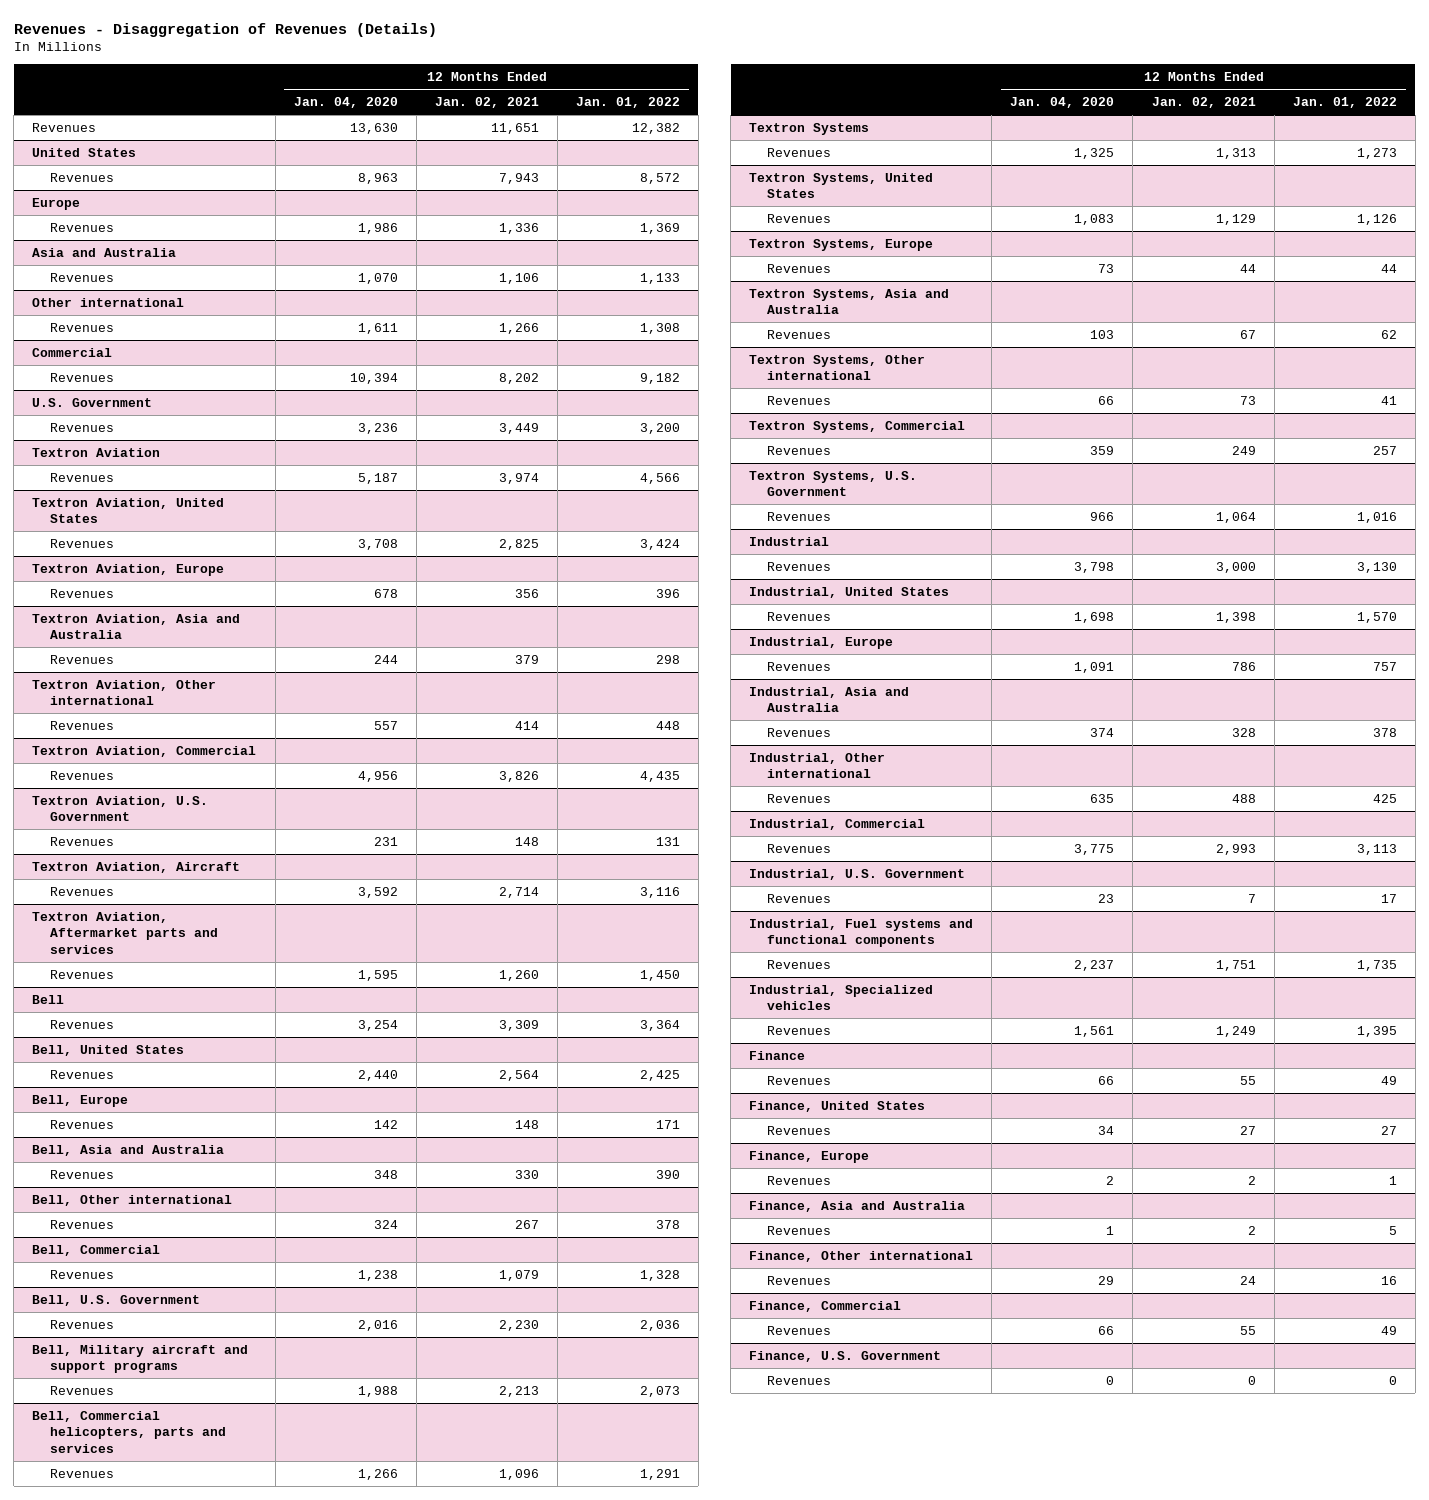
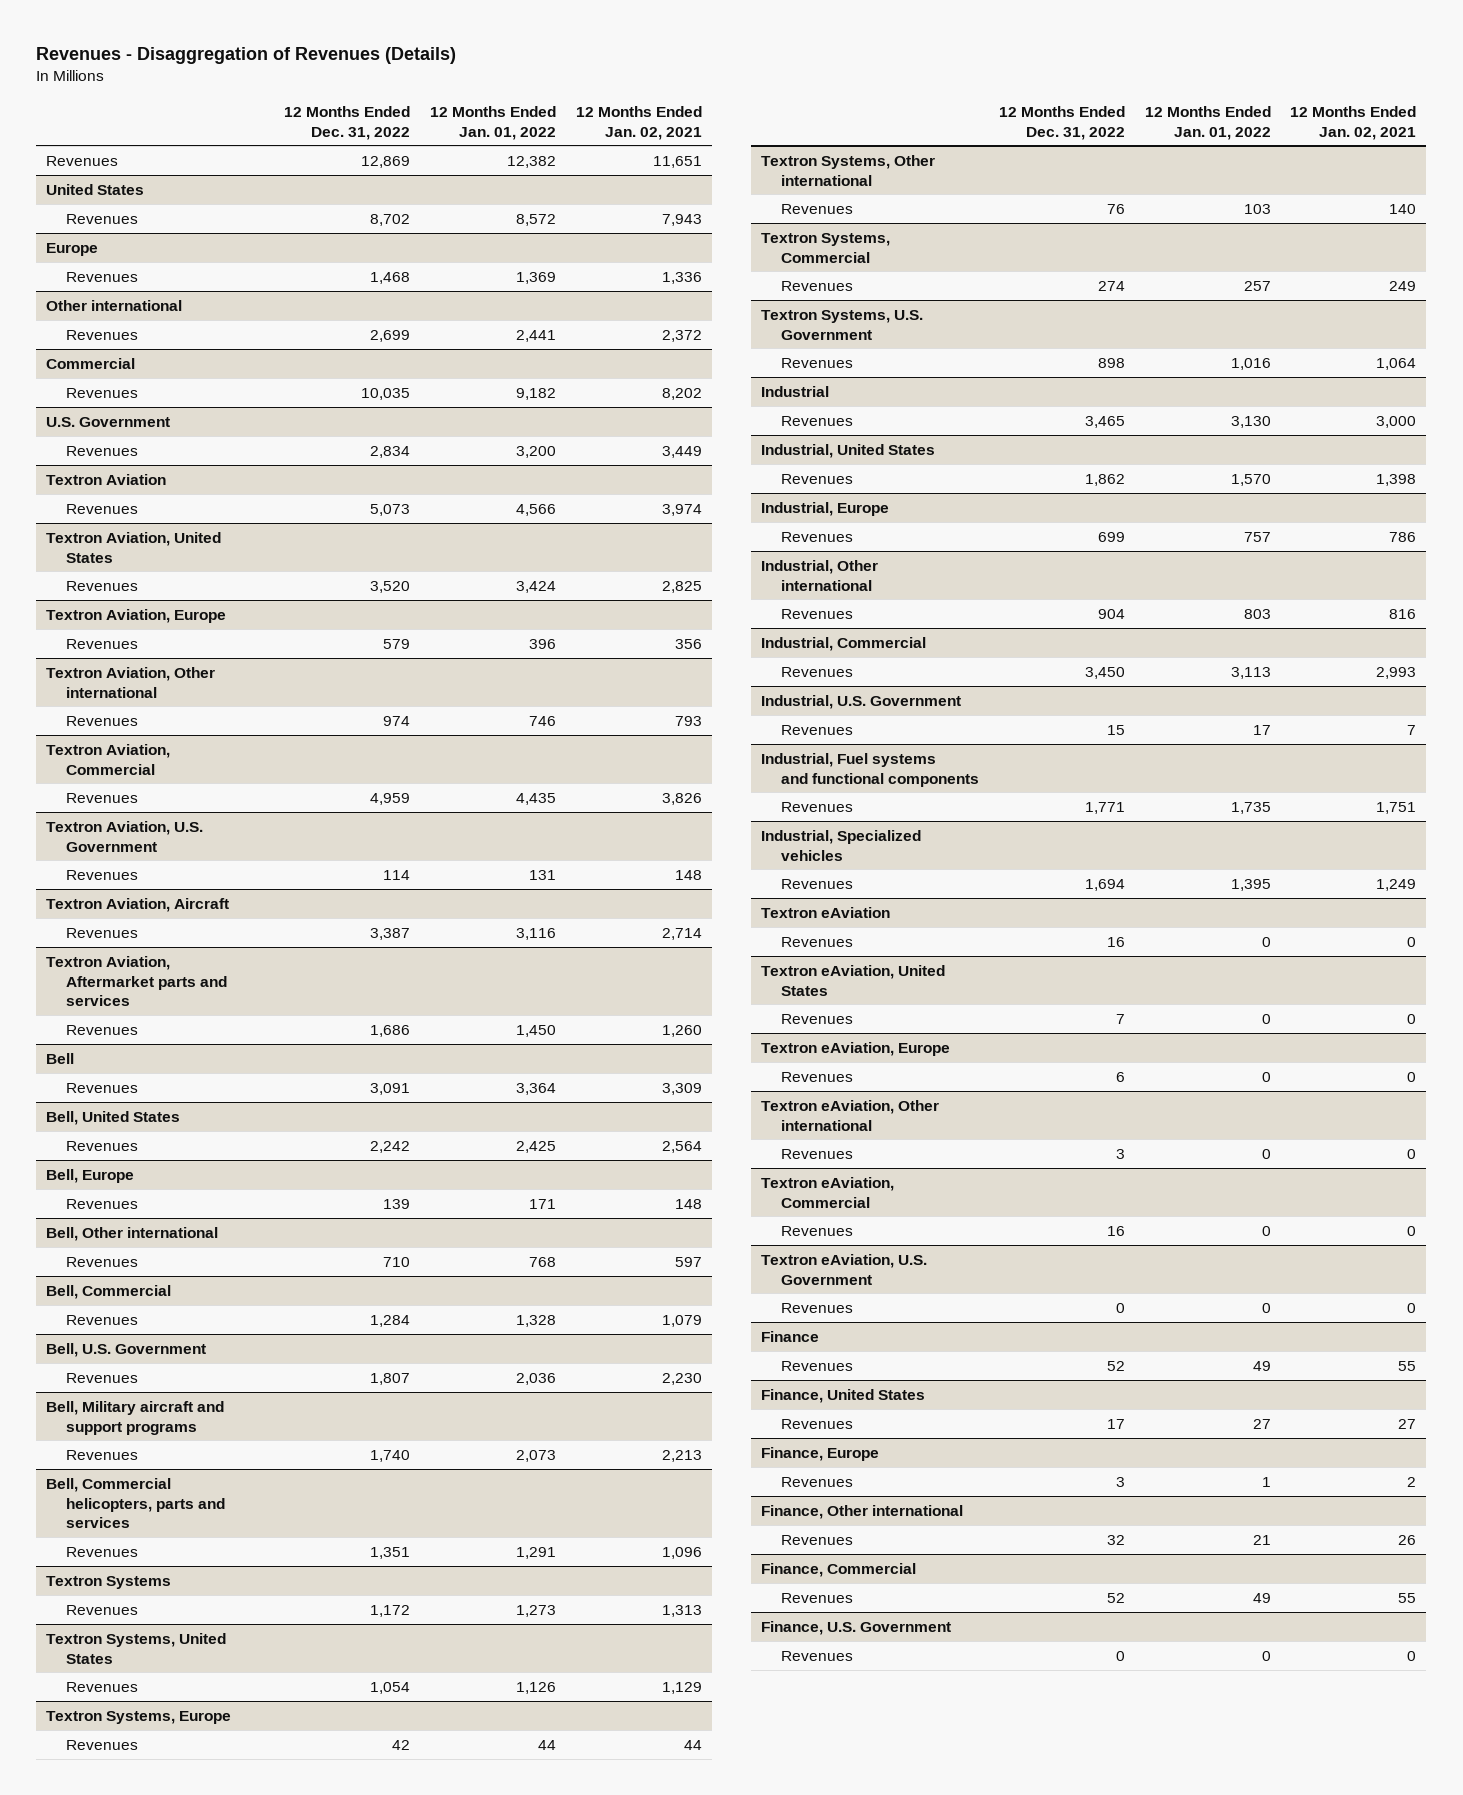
[293,96,398,108] Jan. 04, 2020 -> none
none -> [284,105,411,140] 12 Months Ended Dec. 31, 2022
[32,247,177,257] Asia and Australia -> none
[50,272,115,282] Revenues -> none
[498,322,539,334] 1,266 -> [661,329,702,342] 2,372
[639,322,680,334] 1,308 -> [516,329,557,342] 2,441
[32,613,241,640] Textron Aviation, Asia and Australia -> none
[50,654,115,664] Revenues -> none
[514,720,539,730] 414 -> [674,715,702,726] 793
[655,720,680,730] 448 -> [529,715,557,726] 746
[32,1144,225,1156] Bell, Asia and Australia -> none
[50,1169,115,1179] Revenues -> none
[514,1219,539,1229] 267 -> [674,1256,702,1267] 597
[655,1219,680,1229] 378 -> [529,1256,557,1267] 768
[749,288,950,315] Textron Systems, Asia and Australia -> none
[767,329,832,339] Revenues -> none
[1239,395,1256,405] 73 -> [1389,203,1417,214] 140
[1380,395,1397,405] 41 -> [1243,203,1271,214] 103
[749,686,910,713] Industrial, Asia and Australia -> none
[767,727,832,737] Revenues -> none
[1231,793,1256,803] 488 -> [1389,608,1417,619] 816
[1372,793,1397,803] 425 -> [1243,608,1271,619] 803
none -> [760,906,890,918] Textron eAviation
none -> [780,936,853,947] Revenues
none -> [760,964,945,996] Textron eAviation, United States
none -> [780,1013,853,1024] Revenues
none -> [760,1041,950,1056] Textron eAviation, Europe
none -> [780,1071,853,1082] Revenues
none -> [760,1099,939,1131] Textron eAviation, Other international
none -> [780,1148,853,1159] Revenues
none -> [760,1176,894,1208] Textron eAviation, Commercial
none -> [780,1225,853,1236] Revenues
none -> [760,1253,927,1285] Textron eAviation, U.S. Government
none -> [780,1302,853,1313] Revenues
[749,1200,966,1212] Finance, Asia and Australia -> none
[767,1225,832,1235] Revenues -> none
[1239,1275,1256,1285] 24 -> [1398,1534,1417,1545] 26
[1380,1275,1397,1285] 16 -> [1252,1534,1271,1545] 21

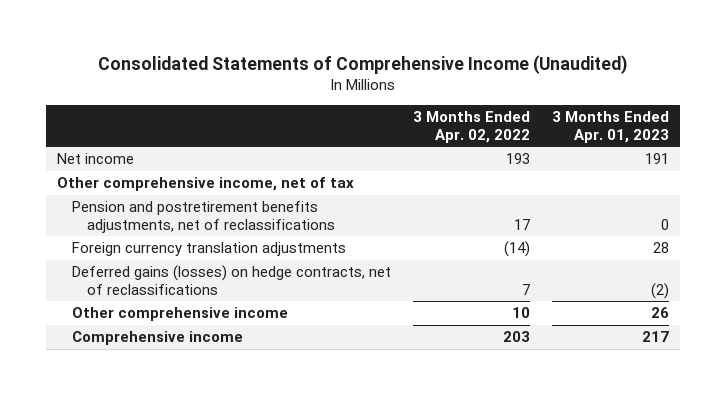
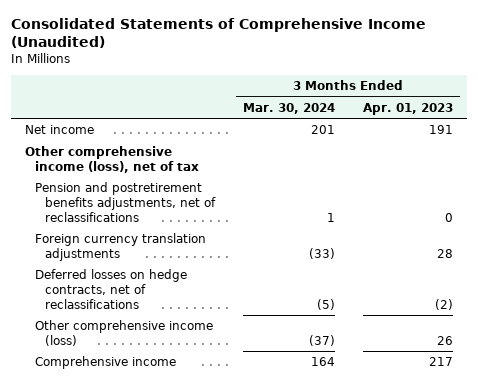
[412,111,530,143] 3 Months Ended Apr. 02, 2022 -> none
none -> [243,102,336,114] Mar. 30, 2024
[57,177,355,192] Other comprehensive income, net of tax -> [24,146,199,173] Other comprehensive income (loss), net of tax
[71,265,391,295] Deferred gains (losses) on hedge contracts, net of reclassifications -> [34,269,187,309] Deferred losses on hedge contracts, net of reclassifications
[71,307,288,322] Other comprehensive income -> [34,320,213,346] Other comprehensive income (loss)

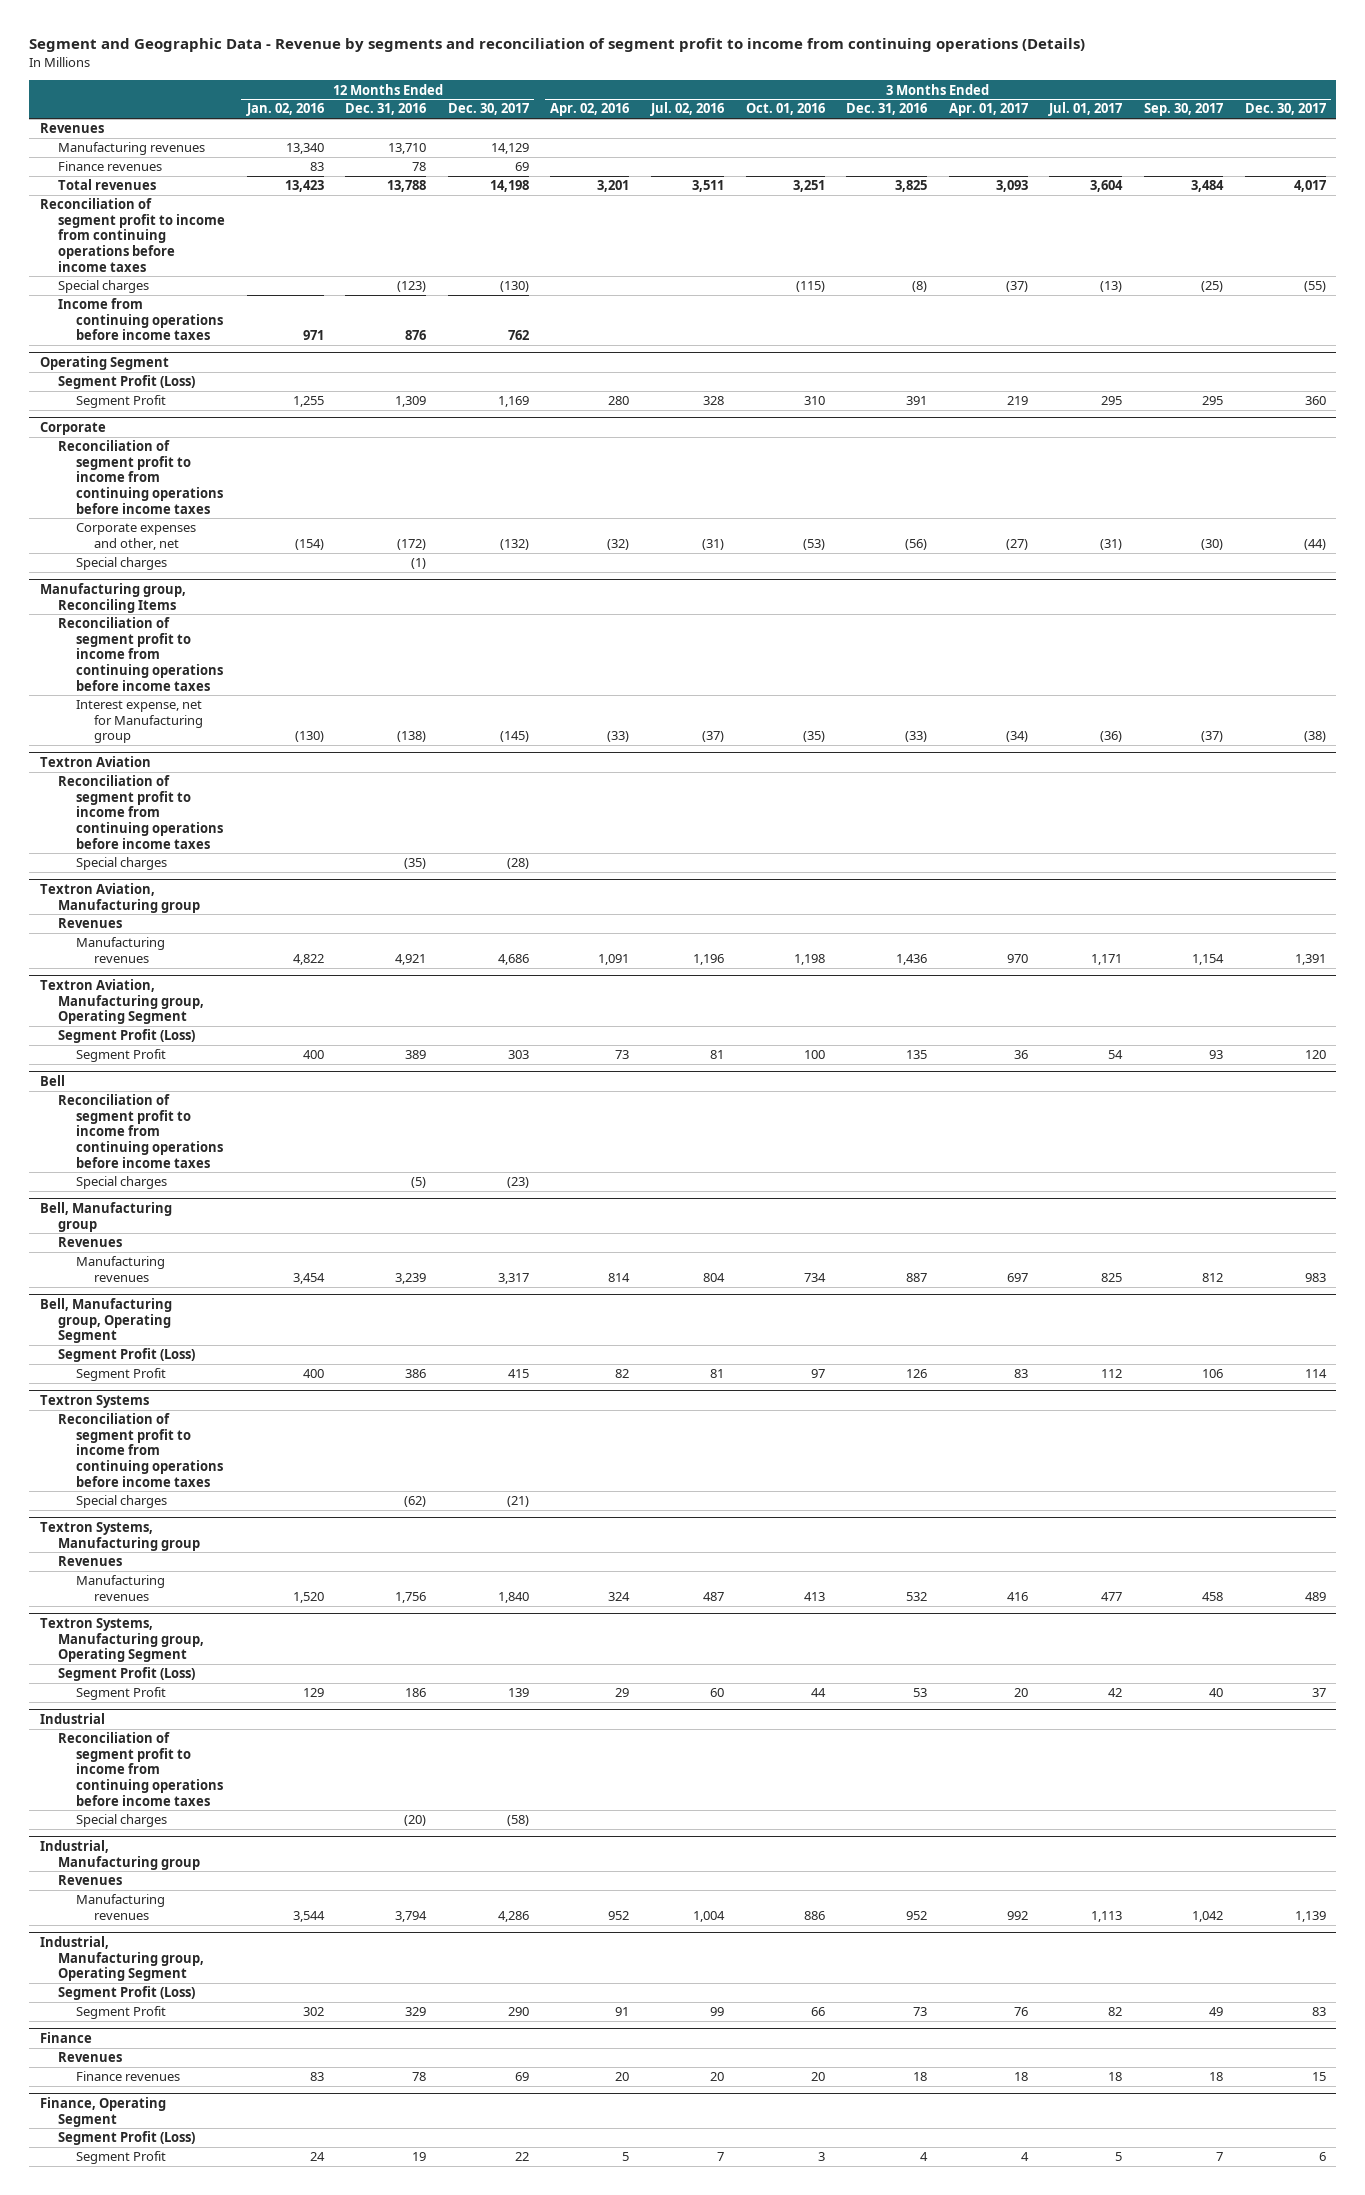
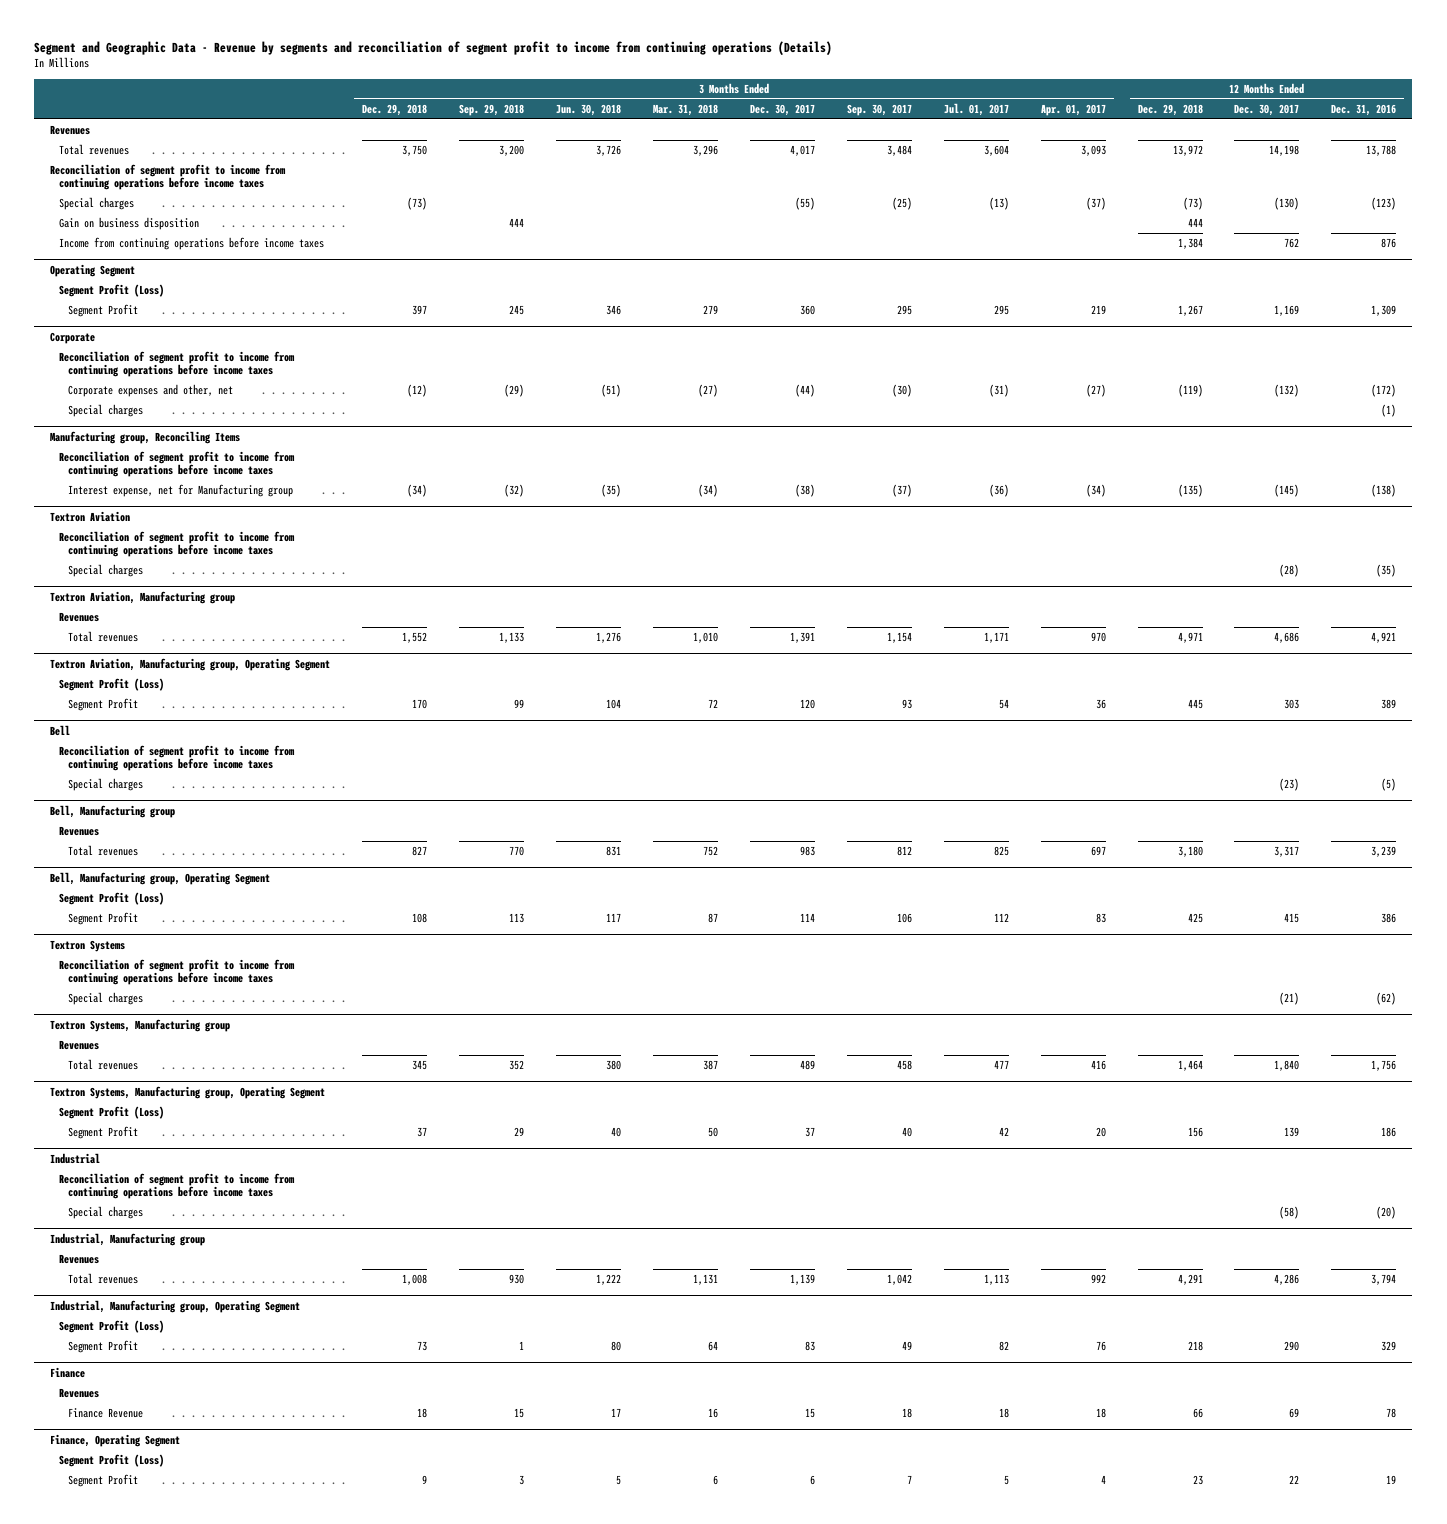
[245,103,324,117] Jan. 02, 2016 -> none
[550,103,630,117] Apr. 02, 2016 -> none
[649,102,724,117] Jul. 02, 2016 -> none
[745,103,825,116] Oct. 01, 2016 -> none
[846,103,928,116] Dec. 31, 2016 -> none
none -> [362,103,428,116] Dec. 29, 2018
none -> [458,103,524,116] Sep. 29, 2018
none -> [555,103,621,116] Jun. 30, 2018
none -> [652,103,718,116] Mar. 31, 2018
none -> [1137,103,1203,116] Dec. 29, 2018
[57,142,205,156] Manufacturing revenues -> none
[57,161,162,172] Finance revenues -> none
none -> [59,217,200,231] Gain on business disposition
[76,937,166,963] Manufacturing revenues -> [67,631,138,643] Total revenues
[76,1256,166,1282] Manufacturing revenues -> [67,845,138,857] Total revenues
[76,1575,166,1601] Manufacturing revenues -> [67,1059,138,1071] Total revenues
[76,1894,166,1920] Manufacturing revenues -> [67,1273,138,1285] Total revenues
[76,2071,181,2082] Finance revenues -> [67,1408,143,1419] Finance Revenue

